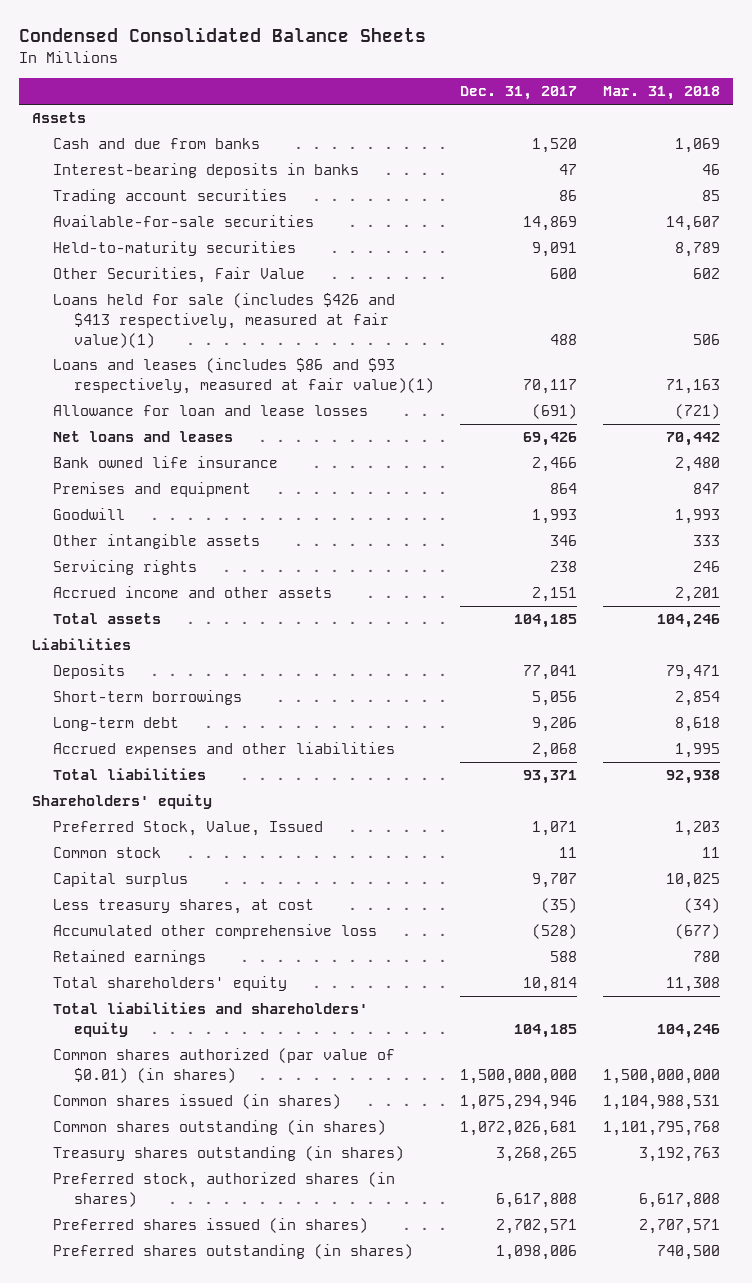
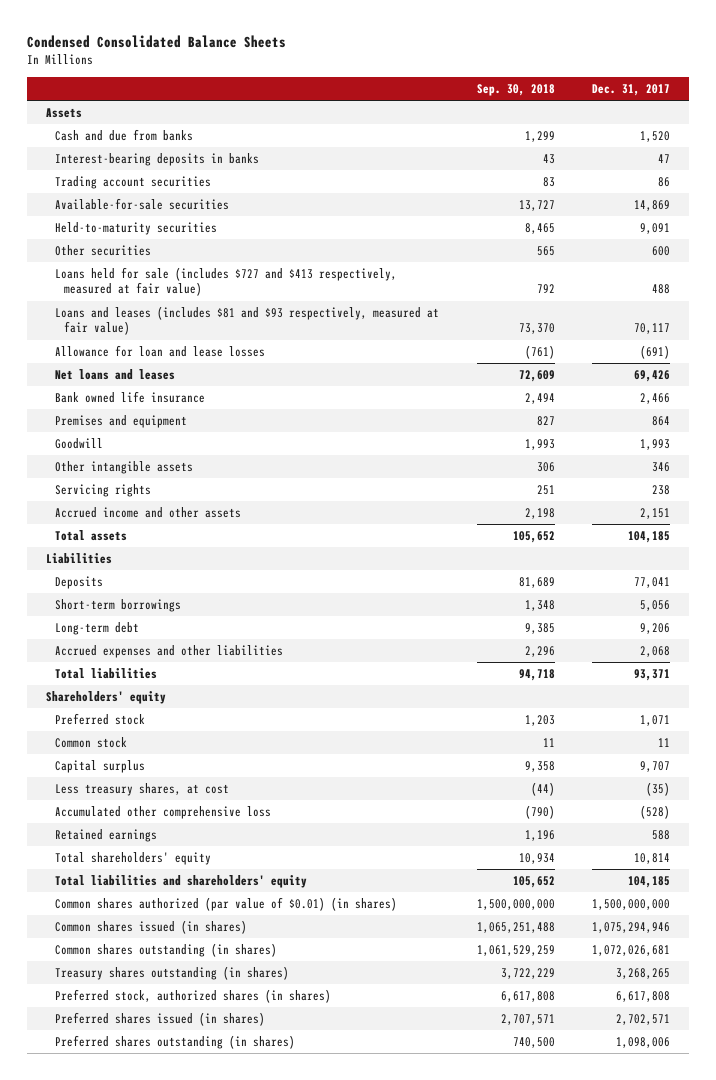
[603,86,721,101] Mar. 31, 2018 -> none
none -> [476,83,555,96] Sep. 30, 2018
[53,267,306,284] Other Securities, Fair Value -> [55,245,152,257] Other securities
[53,293,396,348] Loans held for sale (includes $426 and $413 respectively, measured at fair value)(1) -> [55,267,398,297] Loans held for sale (includes $727 and $413 respectively, measured at fair value)
[53,358,435,395] Loans and leases (includes $86 and $93 respectively, measured at fair value)(1) -> [55,306,440,336] Loans and leases (includes $81 and $93 respectively, measured at fair value)
[53,821,324,837] Preferred Stock, Value, Issued -> [55,713,146,726] Preferred stock

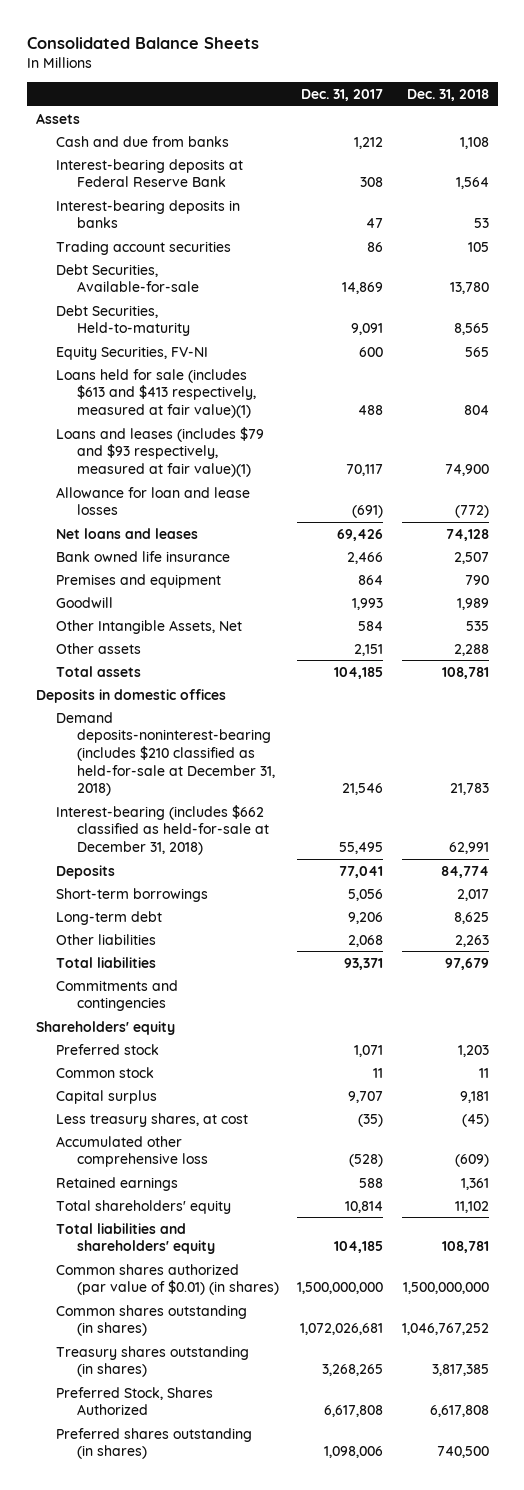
[27,34,287,48] Condensed Consolidated Balance Sheets -> [26,36,259,49] Consolidated Balance Sheets
[476,83,555,96] Sep. 30, 2018 -> none
none -> [406,88,489,101] Dec. 31, 2018
[640,131,671,143] 1,520 -> [354,136,384,149] 1,212
none -> [56,158,244,188] Interest-bearing deposits at Federal Reserve Bank
[55,245,152,257] Other securities -> none
[55,198,230,211] Available-for-sale securities -> [56,263,199,293] Debt Securities, Available-for-sale
[55,222,218,236] Held-to-maturity securities -> [56,304,190,337] Debt Securities, Held-to-maturity
none -> [56,345,209,360] Equity Securities, FV-NI
[55,267,398,297] Loans held for sale (includes $727 and $413 respectively, measured at fair value) -> [56,368,256,418] Loans held for sale (includes $613 and $413 respectively, measured at fair value)(1)
[55,306,440,336] Loans and leases (includes $81 and $93 respectively, measured at fair value) -> [56,426,265,477] Loans and leases (includes $79 and $93 respectively, measured at fair value)(1)
[55,484,152,498] Servicing rights -> none
[55,461,194,475] Other intangible assets -> [56,619,243,634] Other Intangible Assets, Net
[652,462,671,473] 346 -> [358,620,384,631] 584
[55,507,242,519] Accrued income and other assets -> [56,642,142,654] Other assets
[45,553,112,565] Liabilities -> none
none -> [35,688,226,703] Deposits in domestic offices
none -> [56,711,275,797] Demand deposits-noninterest-bearing (includes $210 classified as held-for-sale at December 31, 2018)
none -> [56,804,269,855] Interest-bearing (includes $662 classified as held-for-sale at December 31, 2018)
[55,645,284,659] Accrued expenses and other liabilities -> [56,933,157,945] Other liabilities
none -> [56,979,179,1012] Commitments and contingencies
[55,920,248,935] Common shares issued (in shares) -> none
[55,1012,266,1027] Preferred shares issued (in shares) -> none
[55,989,332,1004] Preferred stock, authorized shares (in shares) -> [56,1386,214,1416] Preferred Stock, Shares Authorized

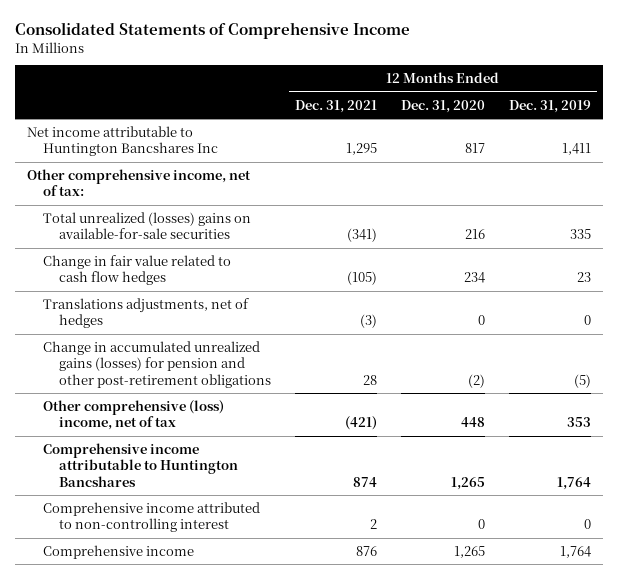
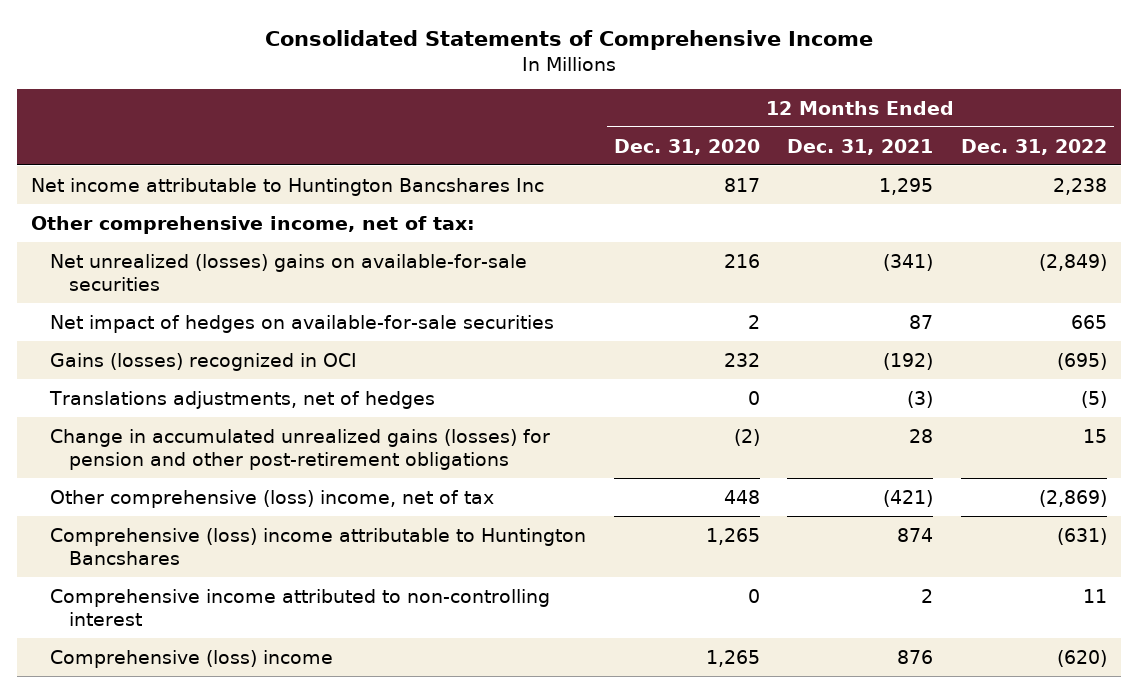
[509,99,592,113] Dec. 31, 2019 -> none
none -> [961,138,1108,155] Dec. 31, 2022
[42,254,231,286] Change in fair value related to cash flow hedges -> none
[42,211,251,240] Total unrealized (losses) gains on available-for-sale securities -> [50,253,528,292] Net unrealized (losses) gains on available-for-sale securities
none -> [50,314,555,333] Net impact of hedges on available-for-sale securities
none -> [50,352,358,371] Gains (losses) recognized in OCI
[42,442,238,487] Comprehensive income attributable to Huntington Bancshares -> [50,527,587,566] Comprehensive (loss) income attributable to Huntington Bancshares
[42,544,194,559] Comprehensive income -> [50,649,334,668] Comprehensive (loss) income

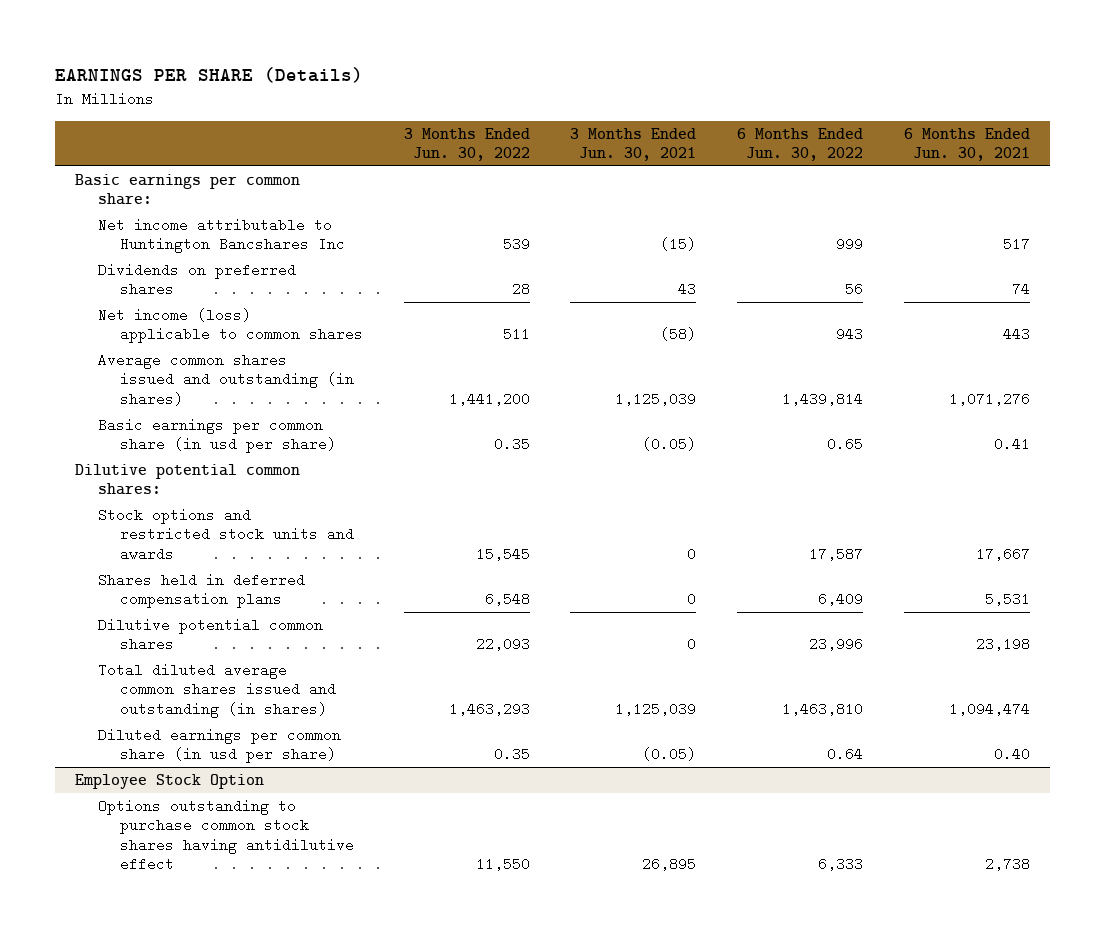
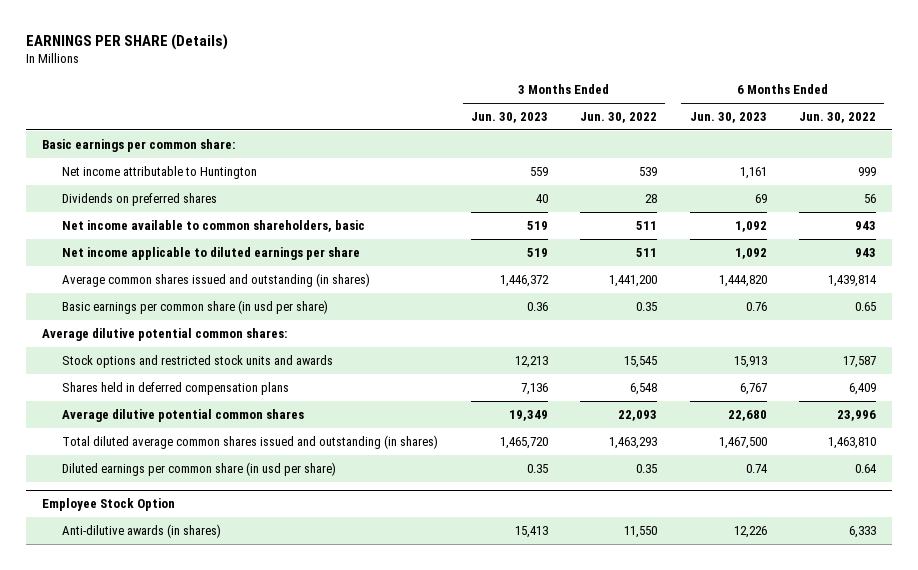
[570,127,697,162] 3 Months Ended Jun. 30, 2021 -> none
[904,127,1031,162] 6 Months Ended Jun. 30, 2021 -> none
none -> [470,112,548,124] Jun. 30, 2023
none -> [689,112,767,124] Jun. 30, 2023
[97,217,345,254] Net income attributable to Huntington Bancshares Inc -> [62,166,258,180] Net income attributable to Huntington
[97,307,363,344] Net income (loss) applicable to common shares -> [62,220,366,233] Net income available to common shareholders, basic
none -> [62,247,361,261] Net income applicable to diluted earnings per share
[75,463,301,496] Dilutive potential common shares: -> [41,328,287,342] Average dilutive potential common shares:
[97,617,323,652] Dilutive potential common shares -> [62,409,305,423] Average dilutive potential common shares
[97,798,354,872] Options outstanding to purchase common stock shares having antidilutive effect -> [62,524,222,539] Anti-dilutive awards (in shares)

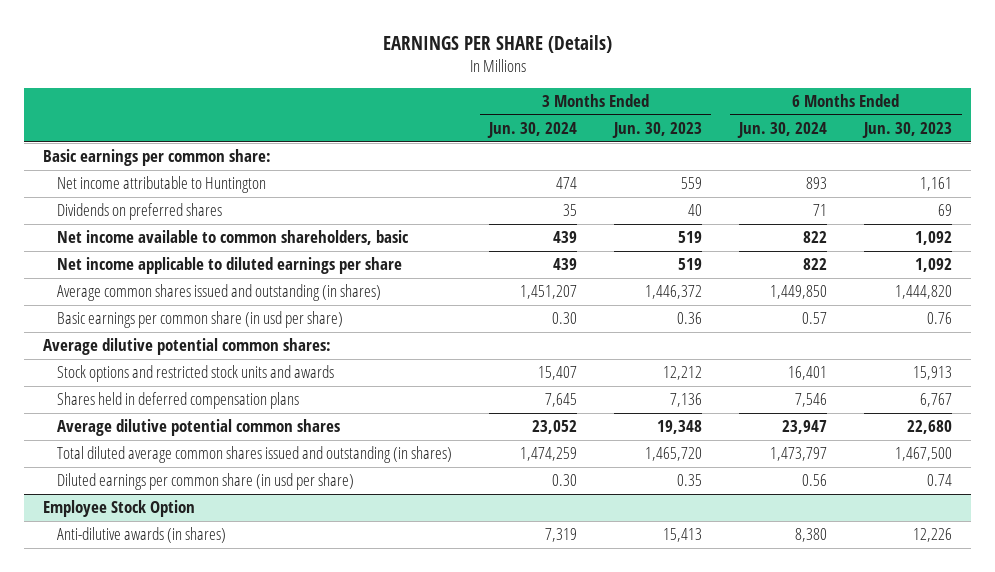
[580,112,658,124] Jun. 30, 2022 -> none
[798,112,876,124] Jun. 30, 2022 -> none
none -> [486,122,577,139] Jun. 30, 2024
none -> [737,122,828,139] Jun. 30, 2024
[514,356,548,369] 12,213 -> [663,366,703,381] 12,212
[508,410,548,422] 19,349 -> [657,420,703,435] 19,348

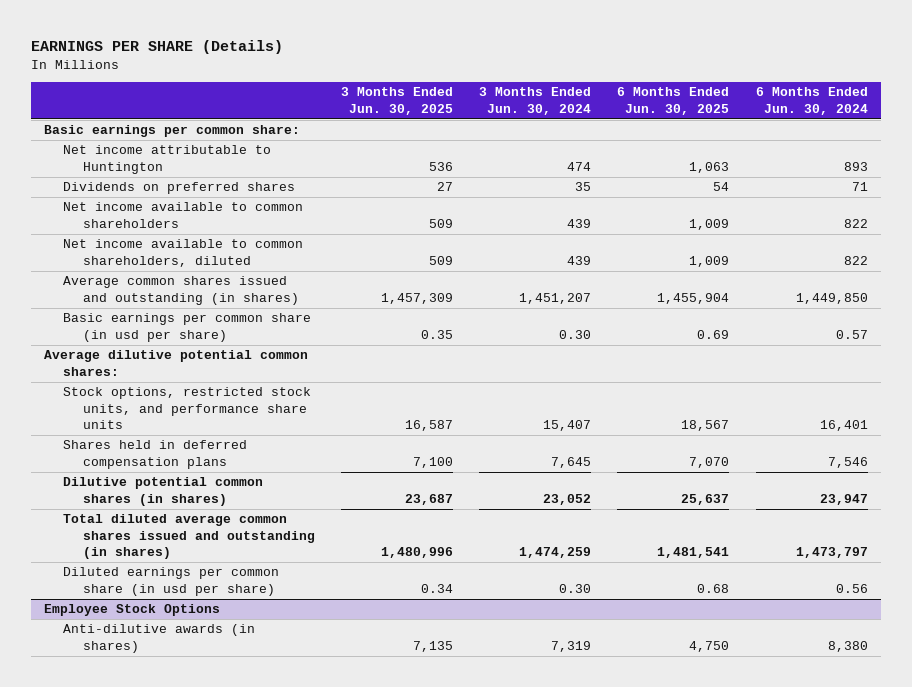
[612,122,703,139] Jun. 30, 2023 -> none
[862,122,953,139] Jun. 30, 2023 -> none
none -> [340,87,453,115] 3 Months Ended Jun. 30, 2025
none -> [617,87,730,115] 6 Months Ended Jun. 30, 2025
[56,230,409,246] Net income available to common shareholders, basic -> [63,202,304,228] Net income available to common shareholders
[56,257,402,275] Net income applicable to diluted earnings per share -> [63,239,304,267] Net income available to common shareholders, diluted
[56,365,334,383] Stock options and restricted stock units and awards -> [63,387,312,430] Stock options, restricted stock units, and performance share units
[56,419,340,437] Average dilutive potential common shares -> [63,477,264,506] Dilutive potential common shares (in shares)
[42,500,195,518] Employee Stock Option -> [43,604,220,617] Employee Stock Options

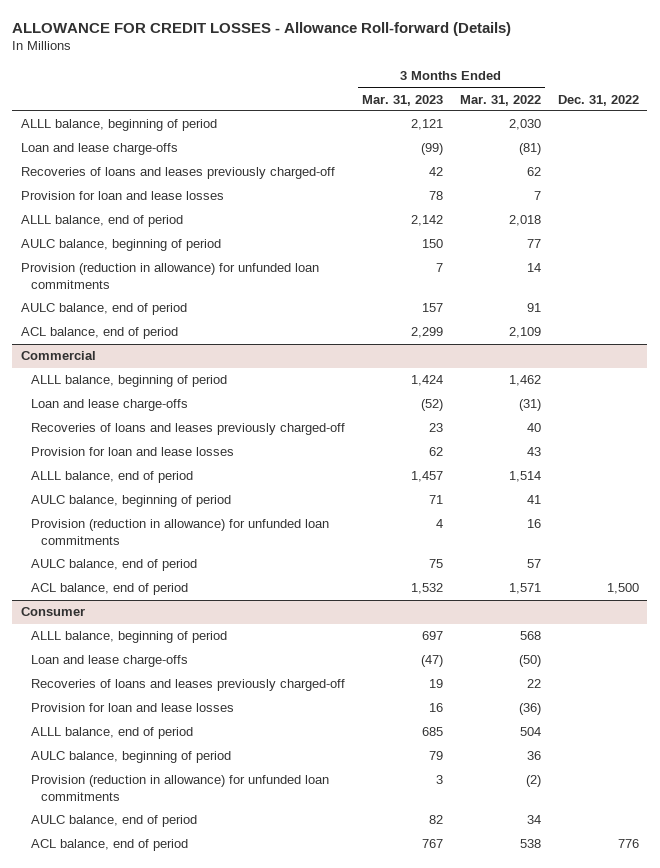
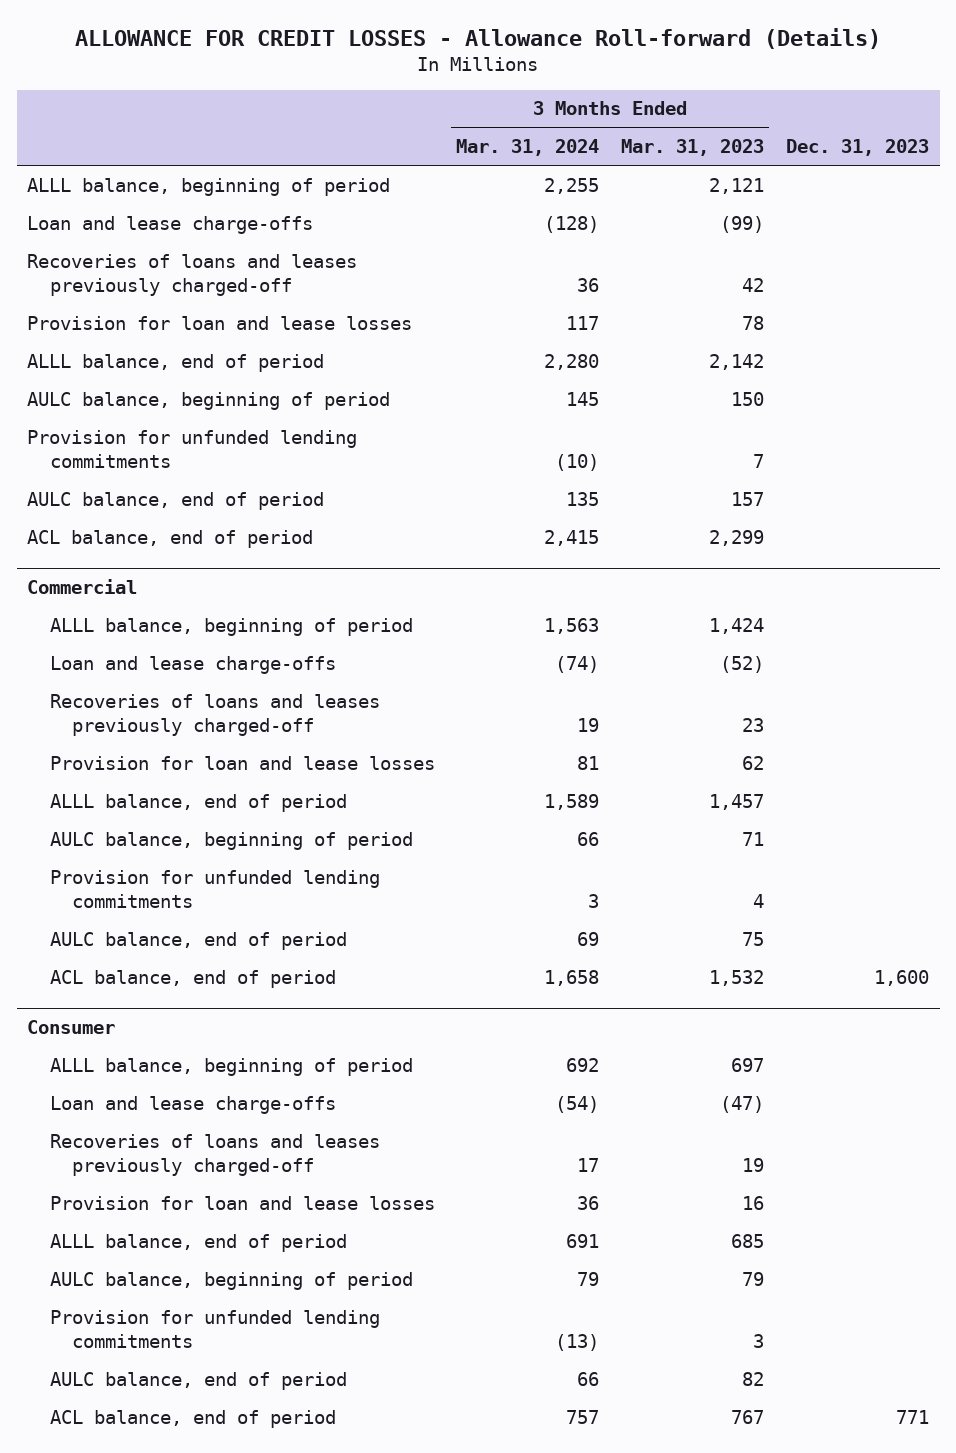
[459,94,541,106] Mar. 31, 2022 -> none
[557,94,639,106] Dec. 31, 2022 -> none
none -> [456,139,600,157] Mar. 31, 2024
none -> [785,139,929,157] Dec. 31, 2023
[20,263,319,289] Provision (reduction in allowance) for unfunded loan commitments -> [27,429,358,468] Provision for unfunded lending commitments
[30,519,329,545] Provision (reduction in allowance) for unfunded loan commitments -> [49,869,380,908] Provision for unfunded lending commitments
[30,775,329,801] Provision (reduction in allowance) for unfunded loan commitments -> [49,1309,380,1348] Provision for unfunded lending commitments

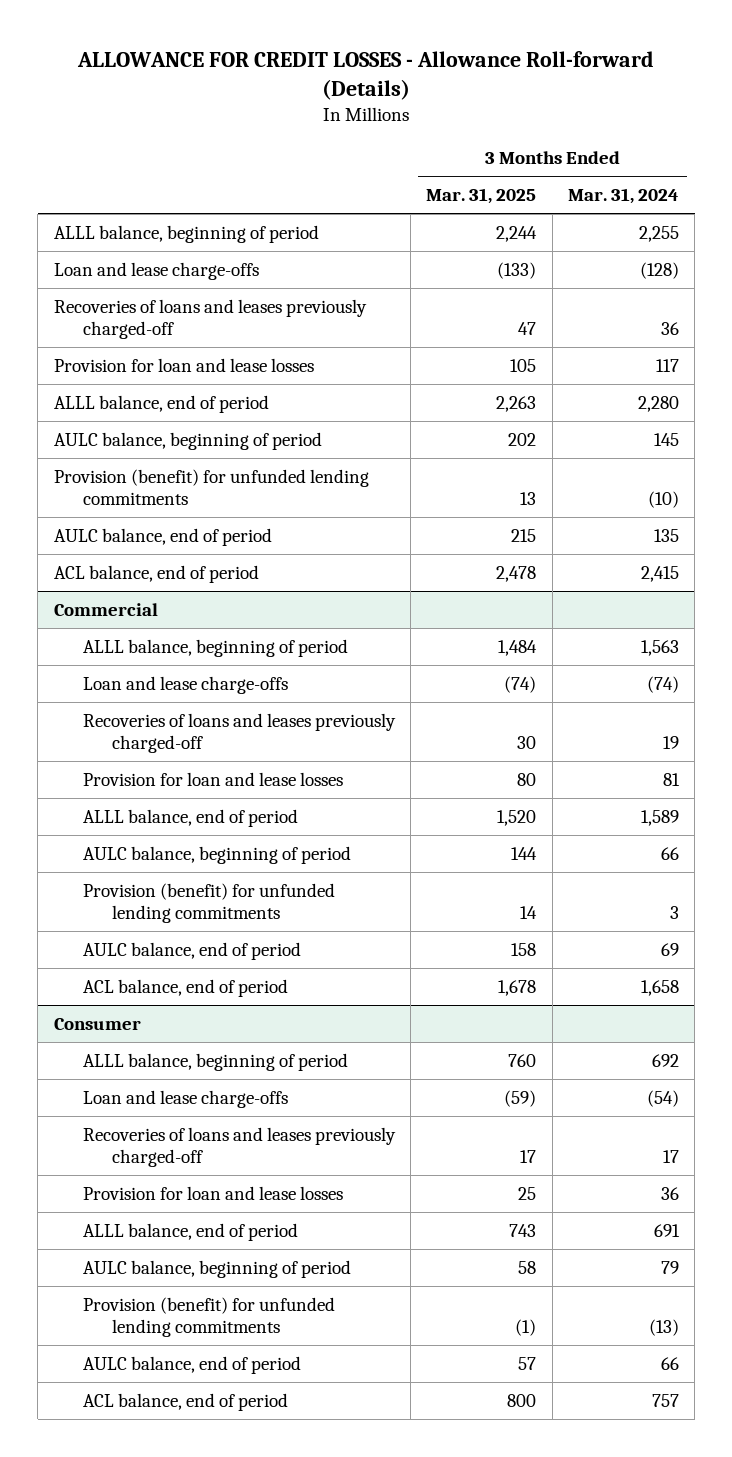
[621,139,765,157] Mar. 31, 2023 -> none
[785,139,929,157] Dec. 31, 2023 -> none
none -> [426,188,537,205] Mar. 31, 2025
[27,429,358,468] Provision for unfunded lending commitments -> [53,468,369,506] Provision (benefit) for unfunded lending commitments
[49,869,380,908] Provision for unfunded lending commitments -> [82,882,335,924] Provision (benefit) for unfunded lending commitments
[49,1309,380,1348] Provision for unfunded lending commitments -> [82,1296,335,1338] Provision (benefit) for unfunded lending commitments

